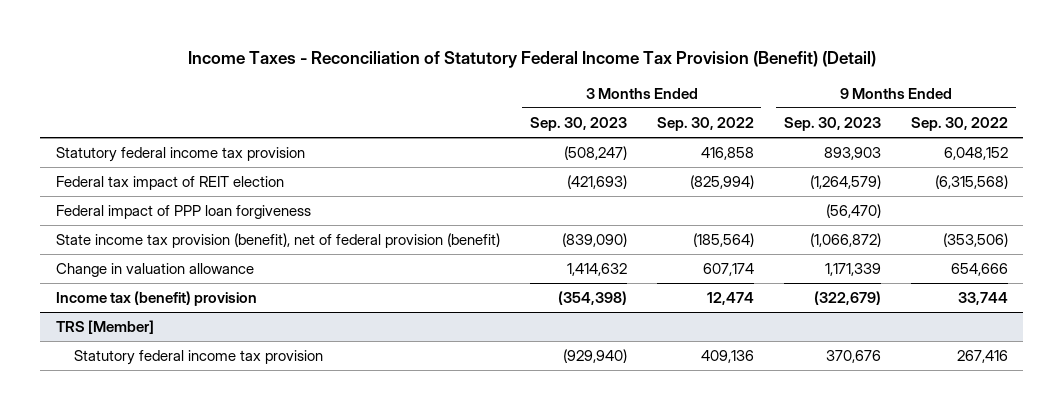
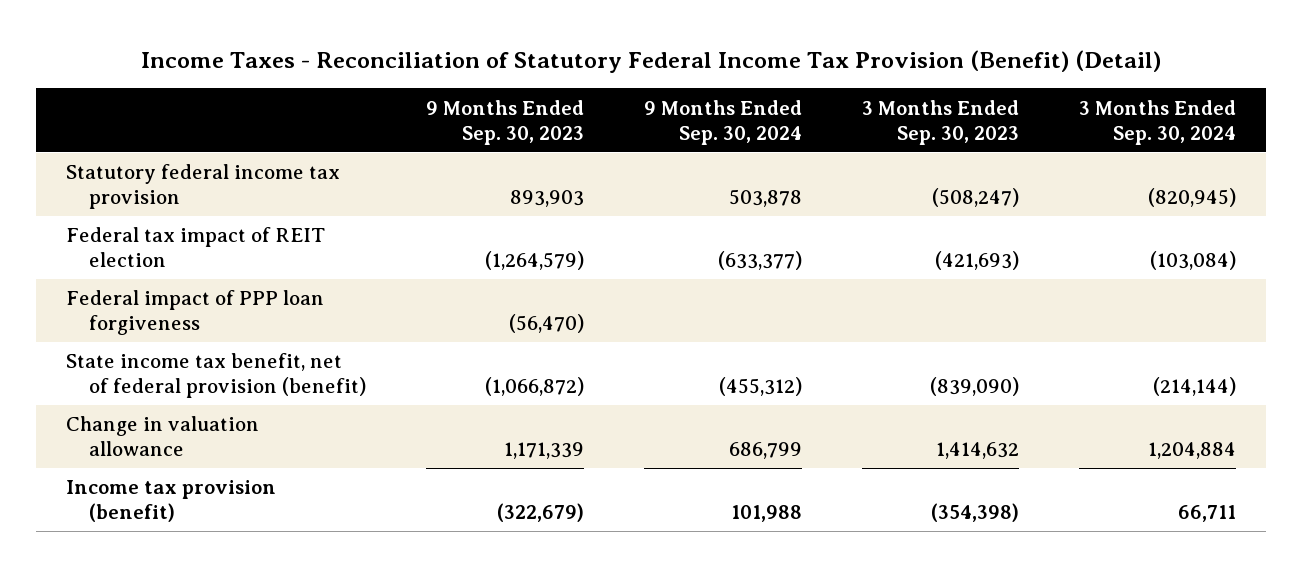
[656,116,754,131] Sep. 30, 2022 -> none
[911,116,1009,131] Sep. 30, 2022 -> none
none -> [644,99,803,145] 9 Months Ended Sep. 30, 2024
none -> [1079,99,1237,145] 3 Months Ended Sep. 30, 2024
[55,233,500,249] State income tax provision (benefit), net of federal provision (benefit) -> [65,353,367,399] State income tax benefit, net of federal provision (benefit)
[55,320,154,335] TRS [Member] -> none
[74,350,324,366] Statutory federal income tax provision -> none
[55,291,257,307] Income tax (benefit) provision -> [65,480,276,523] Income tax provision (benefit)

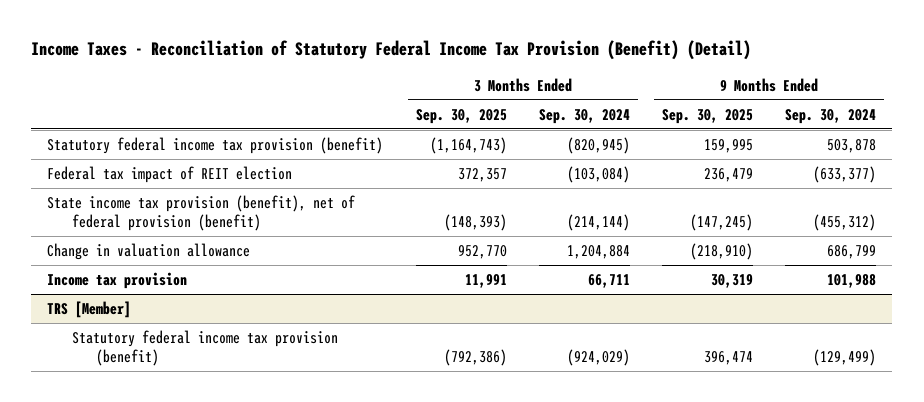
[426,99,585,145] 9 Months Ended Sep. 30, 2023 -> none
[862,99,1020,145] 3 Months Ended Sep. 30, 2023 -> none
none -> [415,108,507,124] Sep. 30, 2025
none -> [662,108,754,124] Sep. 30, 2025
[65,164,340,210] Statutory federal income tax provision -> [47,136,384,154] Statutory federal income tax provision (benefit)
[65,290,324,336] Federal impact of PPP loan forgiveness -> none
[65,353,367,399] State income tax benefit, net of federal provision (benefit) -> [47,194,356,232] State income tax provision (benefit), net of federal provision (benefit)
[65,480,276,523] Income tax provision (benefit) -> [47,271,188,289] Income tax provision
none -> [47,300,132,318] TRS [Member]
none -> [71,329,338,367] Statutory federal income tax provision (benefit)

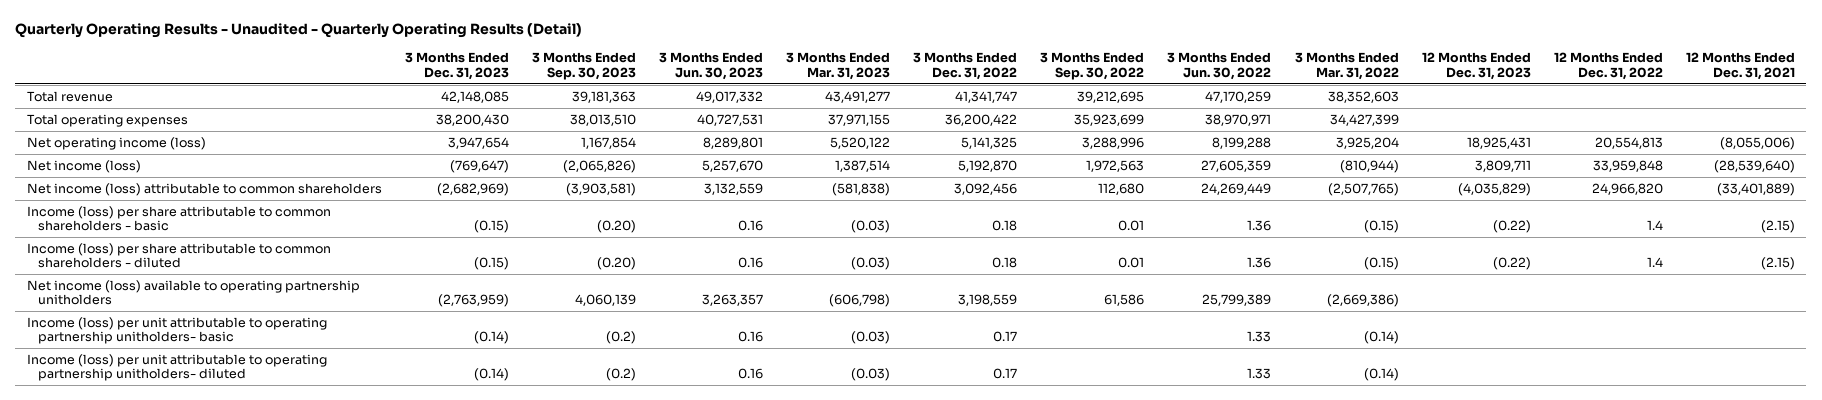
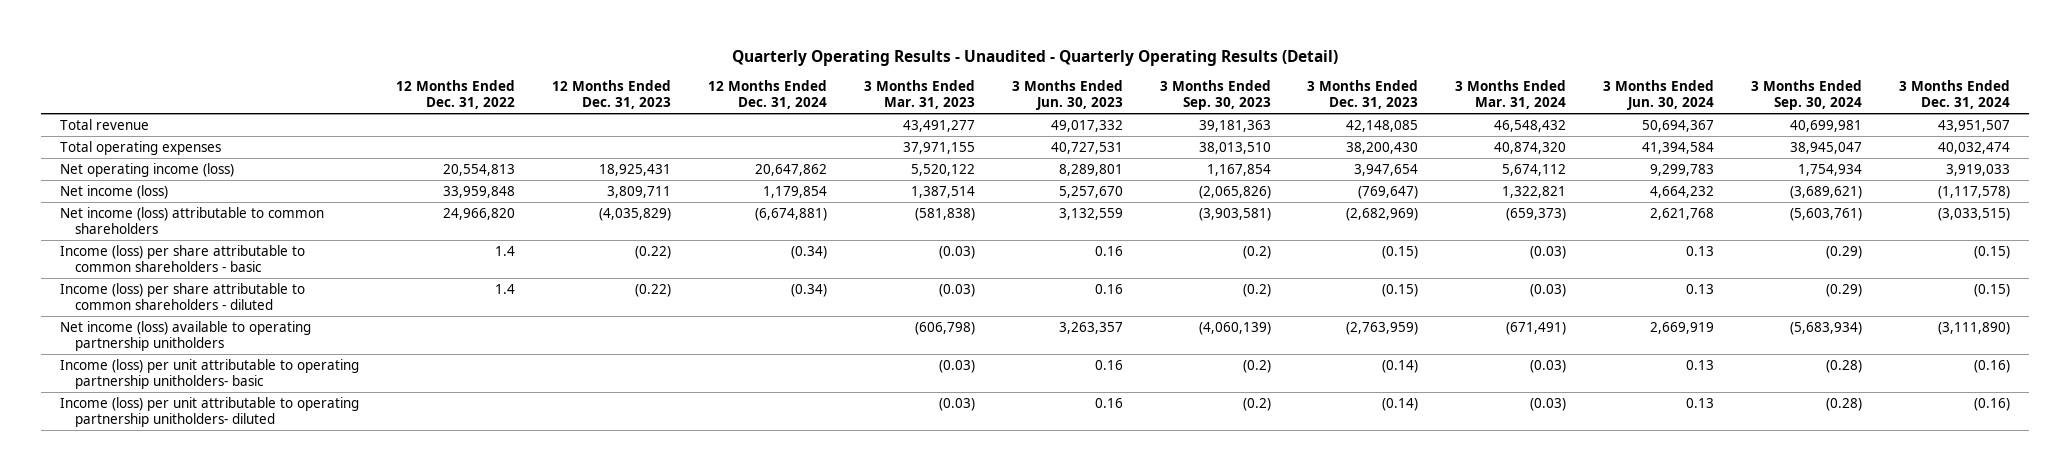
[913,52,1018,80] 3 Months Ended Dec. 31, 2022 -> none
[1040,52,1145,80] 3 Months Ended Sep. 30, 2022 -> none
[1167,52,1272,80] 3 Months Ended Jun. 30, 2022 -> none
[1294,52,1399,80] 3 Months Ended Mar. 31, 2022 -> none
[1685,52,1795,80] 12 Months Ended Dec. 31, 2021 -> none
none -> [707,80,827,110] 12 Months Ended Dec. 31, 2024
none -> [1455,80,1567,110] 3 Months Ended Mar. 31, 2024
none -> [1603,80,1715,111] 3 Months Ended Jun. 30, 2024
none -> [1751,80,1863,111] 3 Months Ended Sep. 30, 2024
none -> [1899,80,2011,110] 3 Months Ended Dec. 31, 2024
[596,220,636,234] (0.20) -> [1242,245,1271,259] (0.2)
[596,257,636,271] (0.20) -> [1242,283,1271,297] (0.2)
[574,294,636,307] 4,060,139 -> [1198,321,1271,335] (4,060,139)

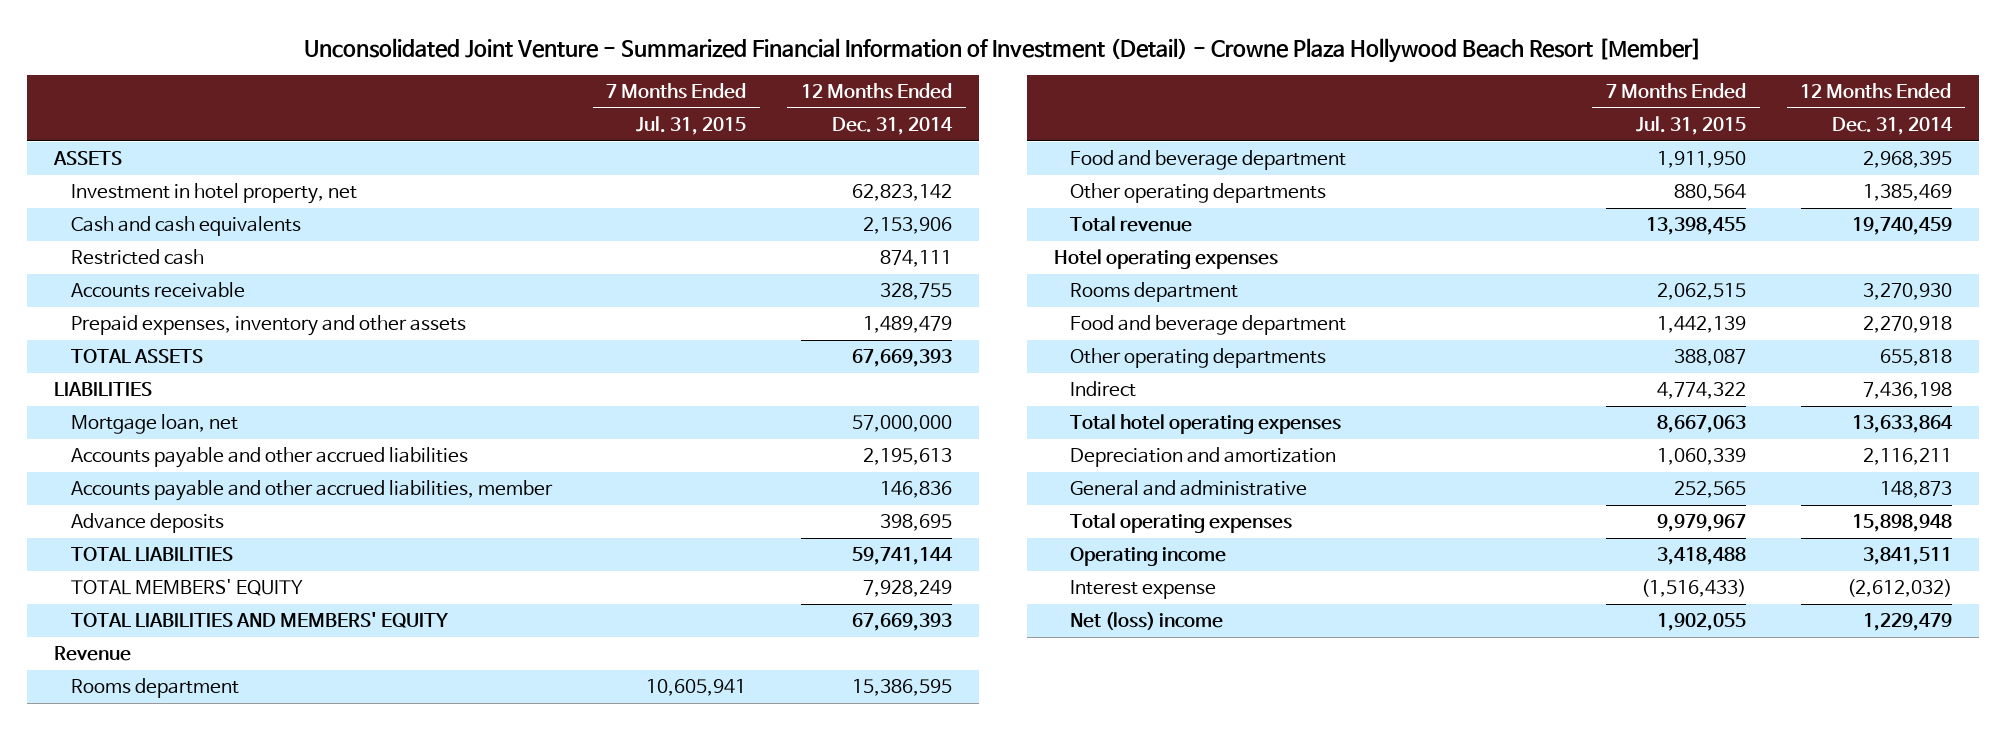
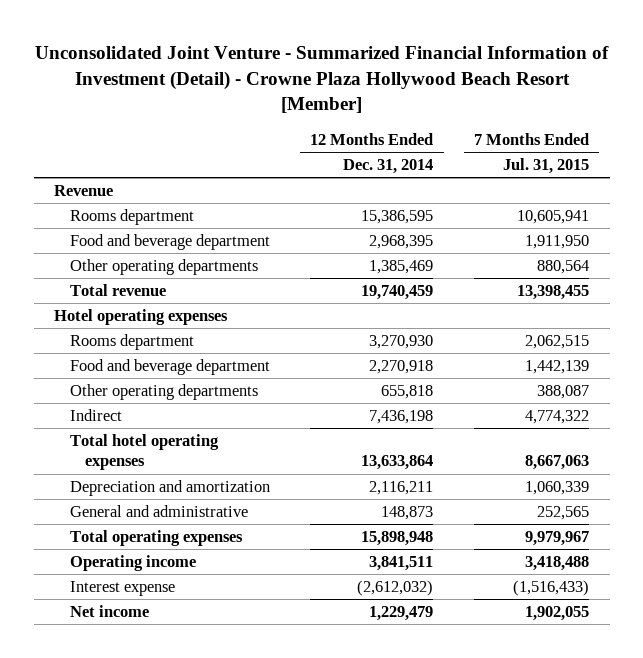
[53,151,123,166] ASSETS -> none
[70,183,357,205] Investment in hotel property, net -> none
[70,216,301,237] Cash and cash equivalents -> none
[70,249,204,266] Restricted cash -> none
[70,282,245,299] Accounts receivable -> none
[70,315,466,337] Prepaid expenses, inventory and other assets -> none
[70,349,203,364] TOTAL ASSETS -> none
[54,382,153,397] LIABILITIES -> none
[70,414,238,435] Mortgage loan, net -> none
[70,447,468,469] Accounts payable and other accrued liabilities -> none
[70,480,553,502] Accounts payable and other accrued liabilities, member -> none
[70,513,224,534] Advance deposits -> none
[70,547,233,562] TOTAL LIABILITIES -> none
[70,579,303,597] TOTAL MEMBERS' EQUITY -> none
[70,612,448,629] TOTAL LIABILITIES AND MEMBERS' EQUITY -> none
[1070,612,1224,631] Net (loss) income -> [69,605,149,618] Net income

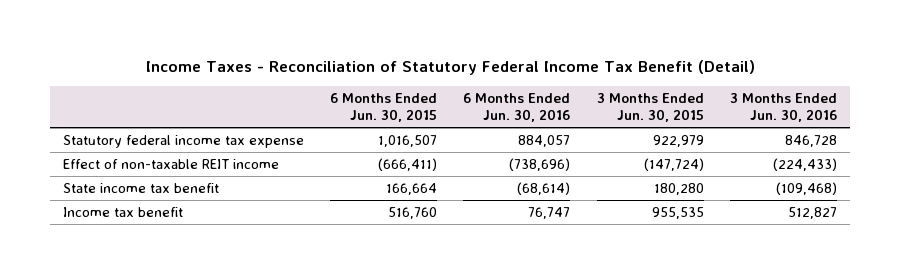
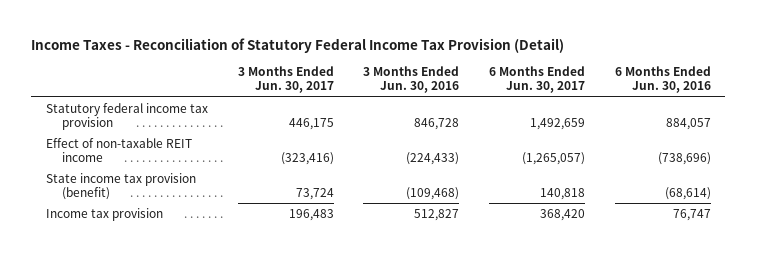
[145,59,755,75] Income Taxes - Reconciliation of Statutory Federal Income Tax Benefit (Detail) -> [31,37,565,53] Income Taxes - Reconciliation of Statutory Federal Income Tax Provision (Detail)
[330,93,438,123] 6 Months Ended Jun. 30, 2015 -> none
[596,93,704,123] 3 Months Ended Jun. 30, 2015 -> none
none -> [237,66,334,94] 3 Months Ended Jun. 30, 2017
none -> [489,66,586,94] 6 Months Ended Jun. 30, 2017
[62,134,304,148] Statutory federal income tax expense -> [46,102,209,130] Statutory federal income tax provision
[62,182,219,193] State income tax benefit -> [46,172,197,200] State income tax provision (benefit)
[62,206,183,217] Income tax benefit -> [46,207,164,221] Income tax provision

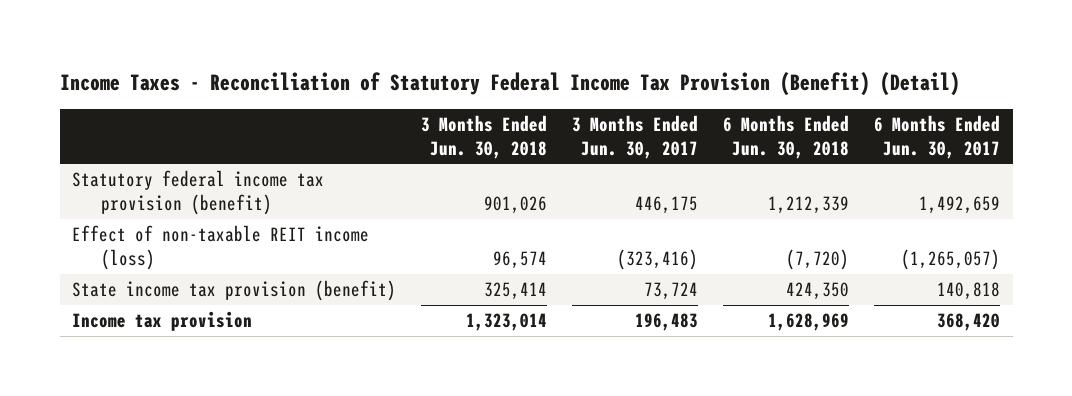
[31,37,565,53] Income Taxes - Reconciliation of Statutory Federal Income Tax Provision (Detail) -> [59,71,960,96] Income Taxes - Reconciliation of Statutory Federal Income Tax Provision (Benefit) (Detail)
[363,66,460,94] 3 Months Ended Jun. 30, 2016 -> none
[614,66,711,94] 6 Months Ended Jun. 30, 2016 -> none
none -> [421,114,548,159] 3 Months Ended Jun. 30, 2018
none -> [723,114,850,159] 6 Months Ended Jun. 30, 2018
[46,102,209,130] Statutory federal income tax provision -> [72,170,325,215] Statutory federal income tax provision (benefit)
[46,137,193,162] Effect of non-taxable REIT income -> [72,225,370,270] Effect of non-taxable REIT income (loss)

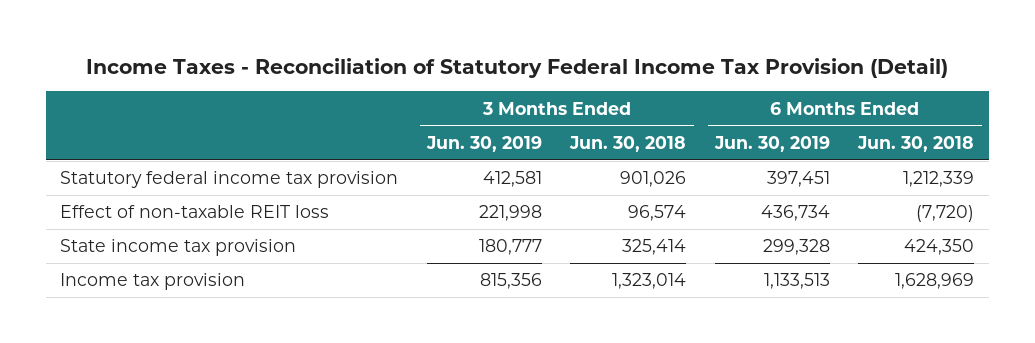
[59,71,960,96] Income Taxes - Reconciliation of Statutory Federal Income Tax Provision (Benefit) (Detail) -> [86,57,949,78] Income Taxes - Reconciliation of Statutory Federal Income Tax Provision (Detail)
[572,114,699,159] 3 Months Ended Jun. 30, 2017 -> none
[874,114,1001,159] 6 Months Ended Jun. 30, 2017 -> none
none -> [425,135,542,152] Jun. 30, 2019
none -> [713,135,830,152] Jun. 30, 2019
[72,170,325,215] Statutory federal income tax provision (benefit) -> [60,171,399,189] Statutory federal income tax provision
[72,225,370,270] Effect of non-taxable REIT income (loss) -> [60,205,330,219] Effect of non-taxable REIT loss
[72,280,397,302] State income tax provision (benefit) -> [60,239,297,257] State income tax provision

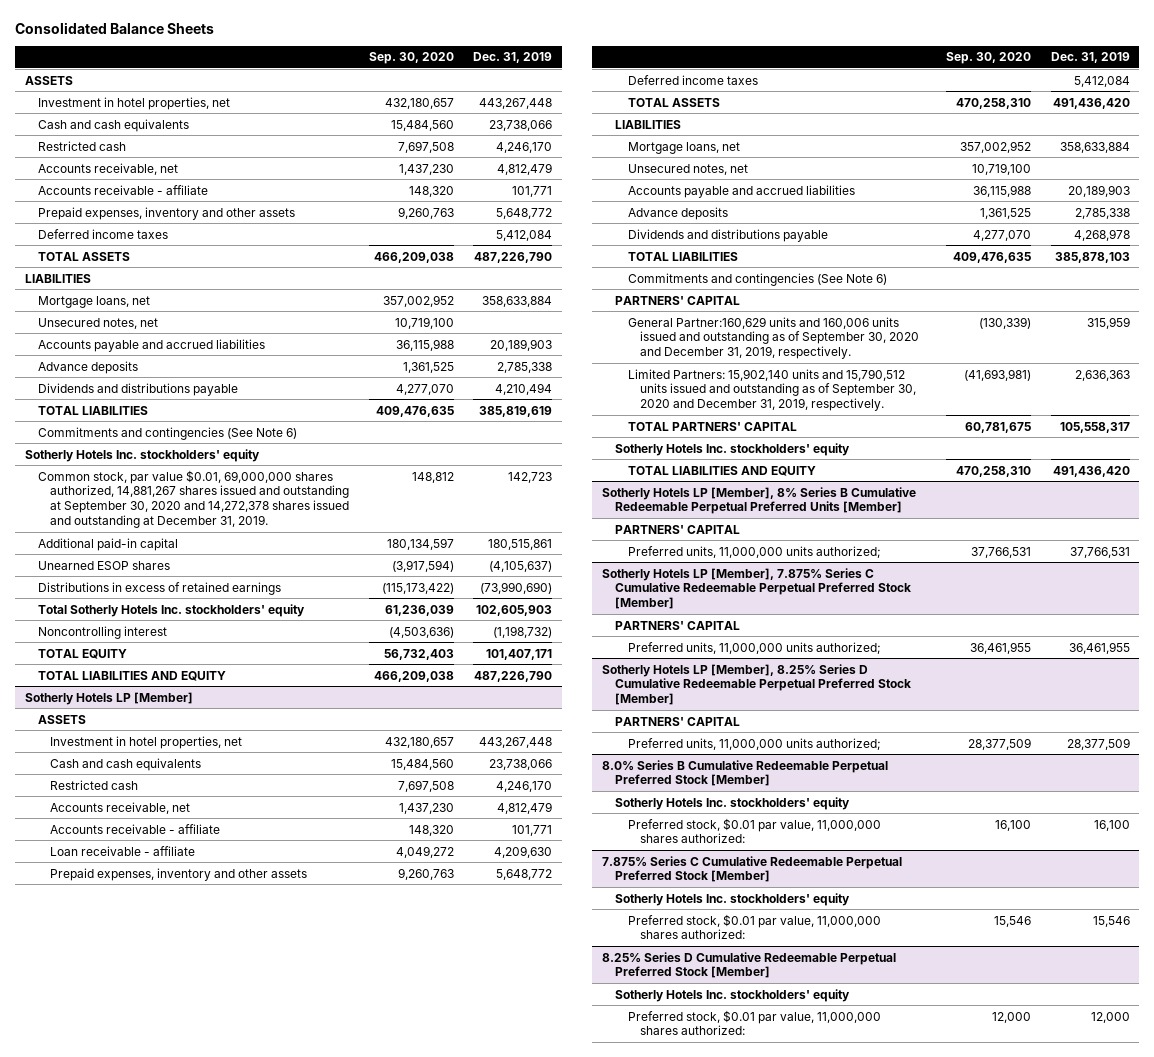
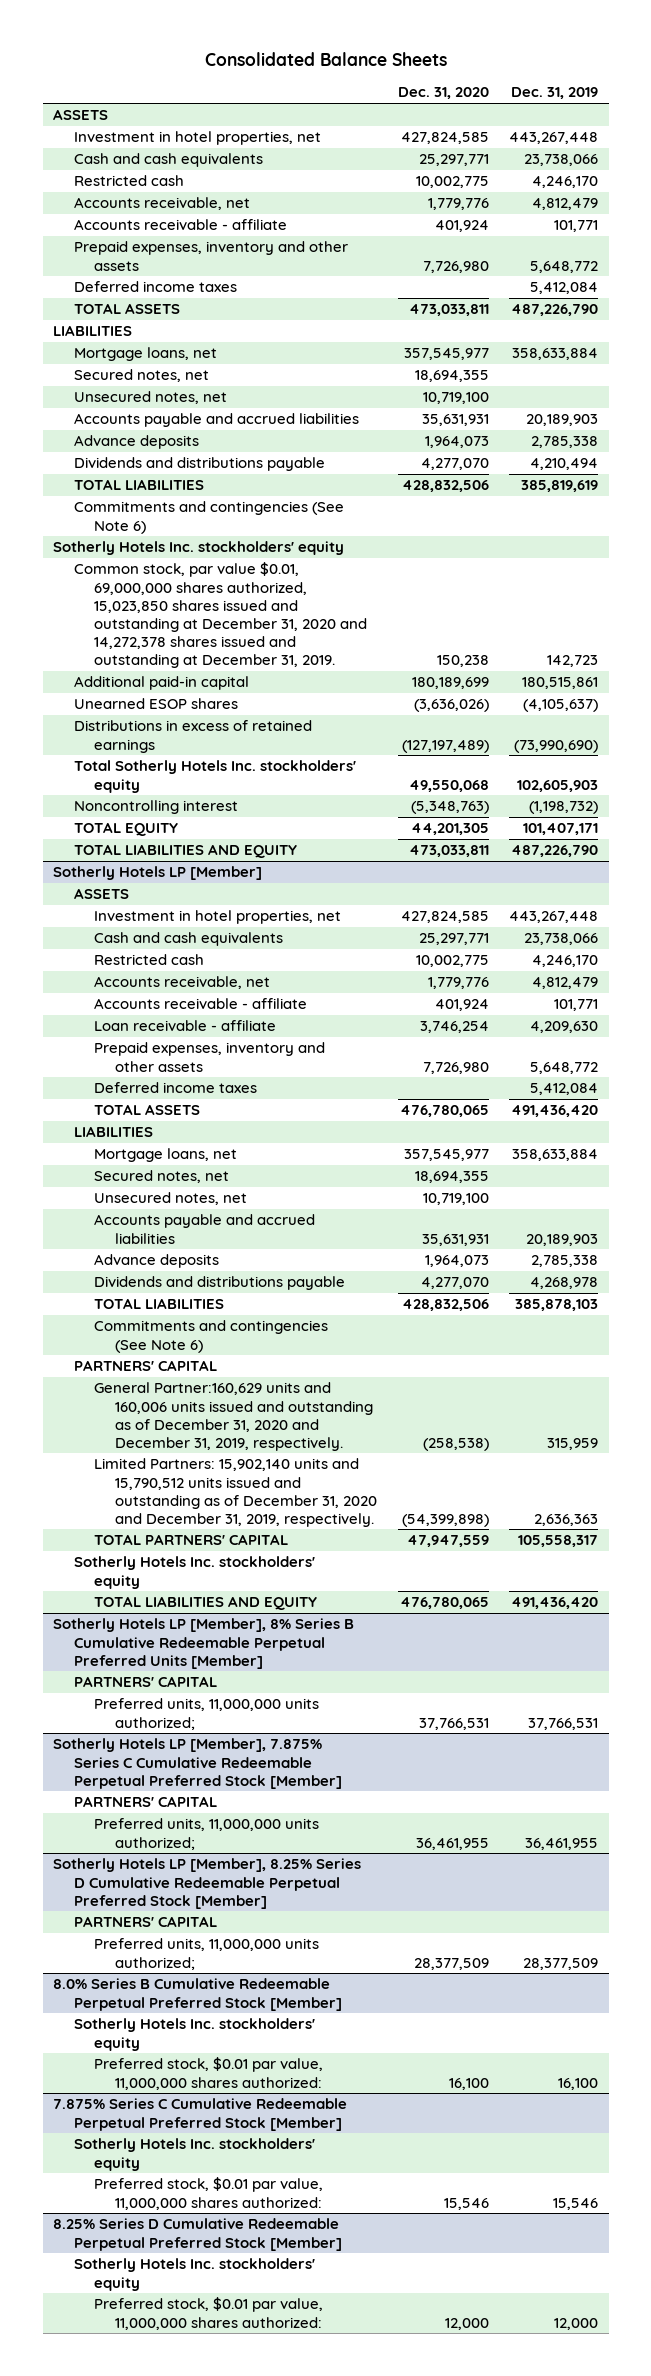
[368,52,454,65] Sep. 30, 2020 -> none
none -> [397,87,489,100] Dec. 31, 2020
none -> [73,369,209,383] Secured notes, net
[37,469,350,528] Common stock, par value $0.01, 69,000,000 shares authorized, 14,881,267 shares issued and outstanding at September 30, 2020 and 14,272,378 shares issued and outstanding at December 31, 2019. -> [73,562,368,668] Common stock, par value $0.01, 69,000,000 shares authorized, 15,023,850 shares issued and outstanding at December 31, 2020 and 14,272,378 shares issued and outstanding at December 31, 2019.
none -> [94,1170,230,1184] Secured notes, net
[627,316,920,360] General Partner:160,629 units and 160,006 units issued and outstanding as of September 30, 2020 and December 31, 2019, respectively. -> [94,1382,374,1451] General Partner:160,629 units and 160,006 units issued and outstanding as of December 31, 2020 and December 31, 2019, respectively.
[627,368,917,412] Limited Partners: 15,902,140 units and 15,790,512 units issued and outstanding as of September 30, 2020 and December 31, 2019, respectively. -> [94,1458,378,1527] Limited Partners: 15,902,140 units and 15,790,512 units issued and outstanding as of December 31, 2020 and December 31, 2019, respectively.

